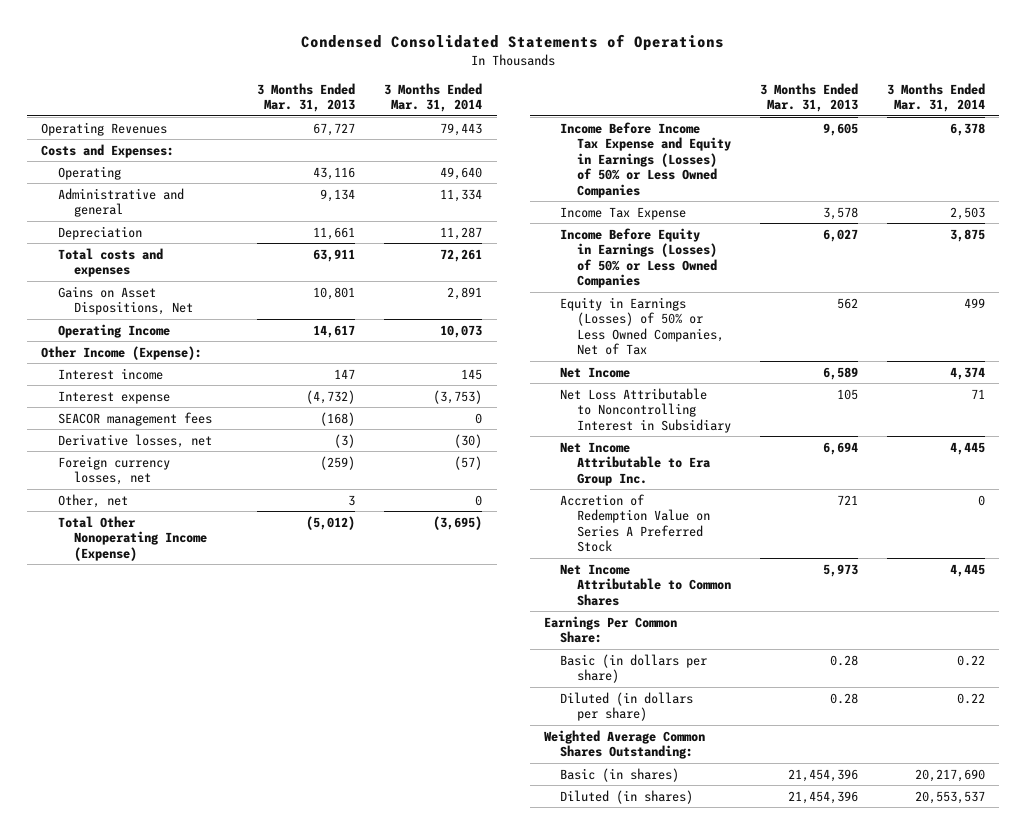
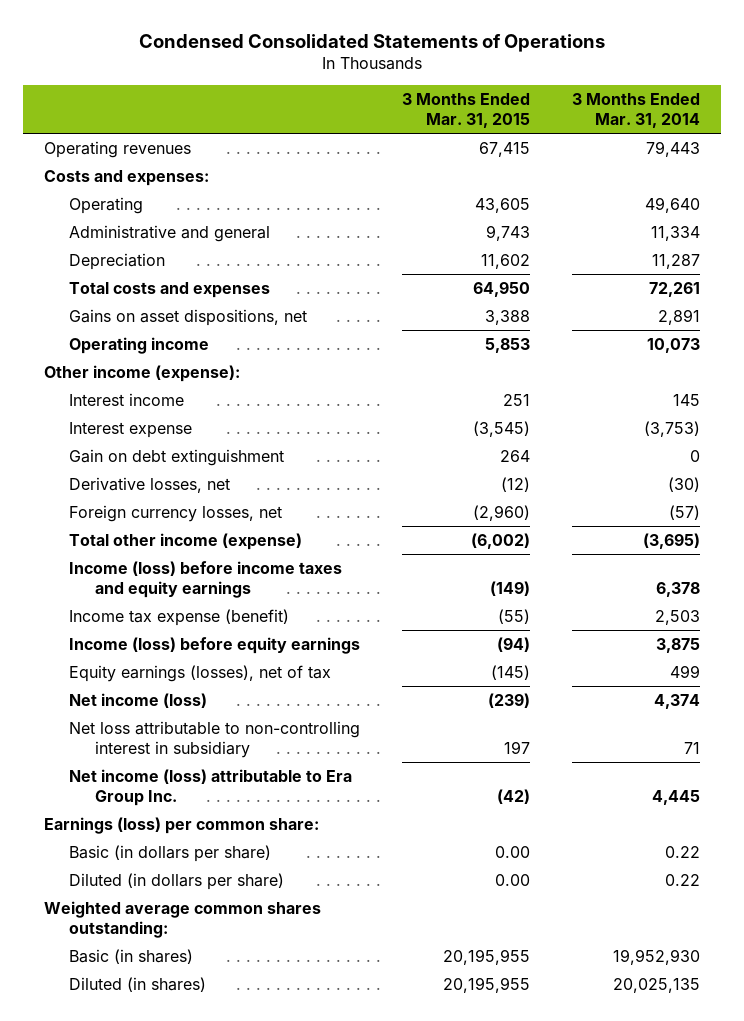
[257,82,356,113] 3 Months Ended Mar. 31, 2013 -> none
none -> [402,93,531,128] 3 Months Ended Mar. 31, 2015
[41,121,168,136] Operating Revenues -> [43,141,191,159] Operating revenues
[41,143,175,158] Costs and Expenses: -> [43,170,209,187] Costs and expenses:
[57,285,194,316] Gains on Asset Dispositions, Net -> [69,309,308,327] Gains on asset dispositions, net
[57,323,170,338] Operating Income -> [69,337,210,355] Operating income
[41,345,203,360] Other Income (Expense): -> [43,365,240,383] Other income (expense):
[57,411,212,426] SEACOR management fees -> none
none -> [69,449,285,467] Gain on debt extinguishment
[57,493,128,508] Other, net -> none
[560,493,710,553] Accretion of Redemption Value on Series A Preferred Stock -> none
[560,563,731,606] Net Income Attributable to Common Shares -> none
[57,515,208,561] Total Other Nonoperating Income (Expense) -> [69,533,303,551] Total other income (expense)
[560,121,731,199] Income Before Income Tax Expense and Equity in Earnings (Losses) of 50% or Less Owned Companies -> [69,561,343,598] Income (loss) before income taxes and equity earnings
[560,206,687,220] Income Tax Expense -> [69,609,290,627] Income tax expense (benefit)
[560,227,717,289] Income Before Equity in Earnings (Losses) of 50% or Less Owned Companies -> [69,637,361,655] Income (loss) before equity earnings
[560,296,724,356] Equity in Earnings (Losses) of 50% or Less Owned Companies, Net of Tax -> [69,665,332,683] Equity earnings (losses), net of tax
[560,366,631,378] Net Income -> [69,693,208,709] Net income (loss)
[560,387,731,433] Net Loss Attributable to Noncontrolling Interest in Subsidiary -> [69,721,361,758] Net loss attributable to non-controlling interest in subsidiary
[560,441,711,486] Net Income Attributable to Era Group Inc. -> [69,769,353,806] Net income (loss) attributable to Era Group Inc.
[543,615,677,644] Earnings Per Common Share: -> [43,817,319,835] Earnings (loss) per common share:
[543,729,705,760] Weighted Average Common Shares Outstanding: -> [43,901,321,938] Weighted average common shares outstanding:
[914,768,985,782] 20,217,690 -> [612,949,700,966] 19,952,930
[914,790,985,804] 20,553,537 -> [612,978,700,994] 20,025,135

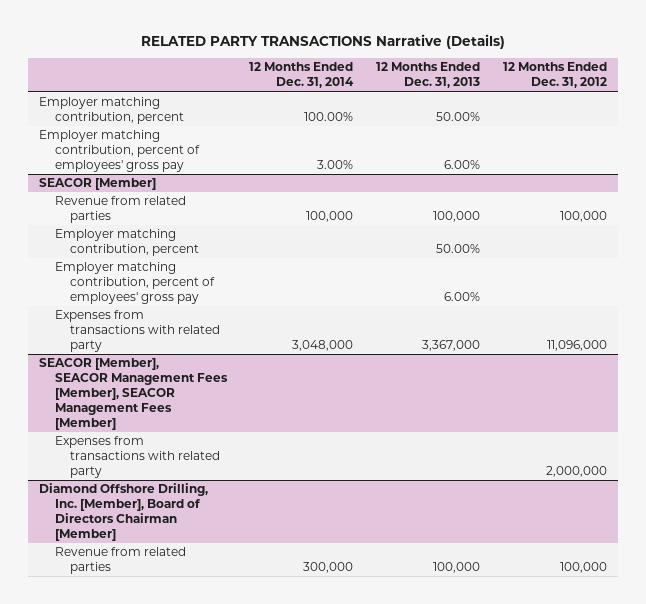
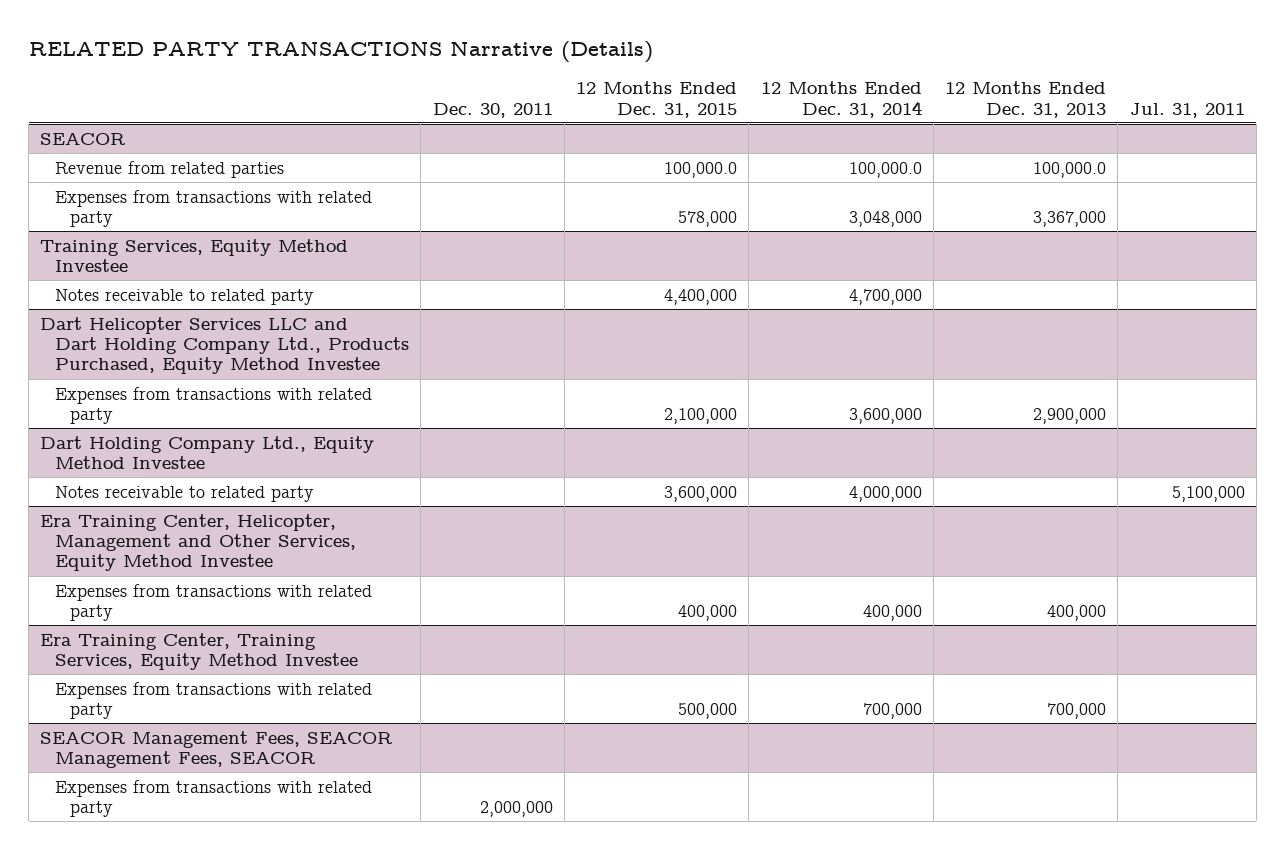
[502,62,607,89] 12 Months Ended Dec. 31, 2012 -> none
none -> [432,102,553,118] Dec. 30, 2011
none -> [576,81,738,118] 12 Months Ended Dec. 31, 2015
none -> [1129,102,1245,118] Jul. 31, 2011
[39,97,184,125] Employer matching contribution, percent -> none
[39,130,200,173] Employer matching contribution, percent of employees' gross pay -> none
[54,229,199,257] Employer matching contribution, percent -> none
[54,262,215,305] Employer matching contribution, percent of employees' gross pay -> none
[39,178,157,191] SEACOR [Member] -> [40,132,127,145] SEACOR
[306,211,354,223] 100,000 -> [848,161,922,178] 100,000.0
[432,211,480,223] 100,000 -> [1033,161,1107,178] 100,000.0
none -> [40,238,349,272] Training Services, Equity Method Investee
none -> [55,288,315,305] Notes receivable to related party
none -> [40,316,410,375] Dart Helicopter Services LLC and Dart Holding Company Ltd., Products Purchased, Equity Method Investee
none -> [55,386,373,424] Expenses from transactions with related party
none -> [40,435,375,469] Dart Holding Company Ltd., Equity Method Investee
none -> [55,485,315,502] Notes receivable to related party
none -> [40,513,357,572] Era Training Center, Helicopter, Management and Other Services, Equity Method Investee
none -> [55,583,373,621] Expenses from transactions with related party
none -> [40,632,359,670] Era Training Center, Training Services, Equity Method Investee
none -> [55,681,373,719] Expenses from transactions with related party
[39,358,228,431] SEACOR [Member], SEACOR Management Fees [Member], SEACOR Management Fees [Member] -> [40,730,394,768] SEACOR Management Fees, SEACOR Management Fees, SEACOR
[39,483,209,542] Diamond Offshore Drilling, Inc. [Member], Board of Directors Chairman [Member] -> none
[54,547,186,575] Revenue from related parties -> none

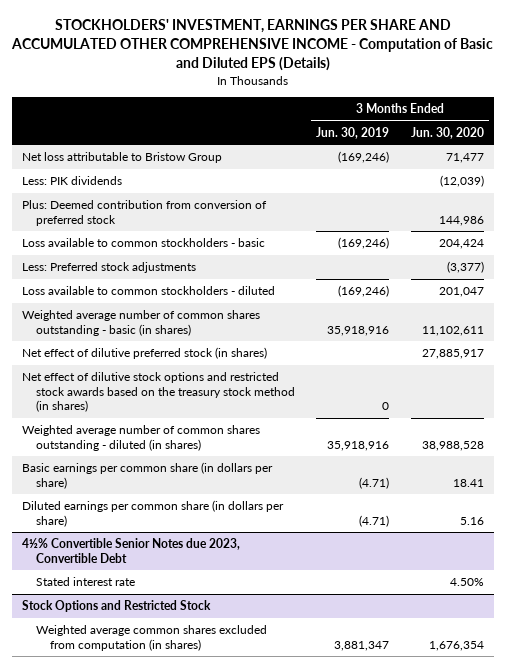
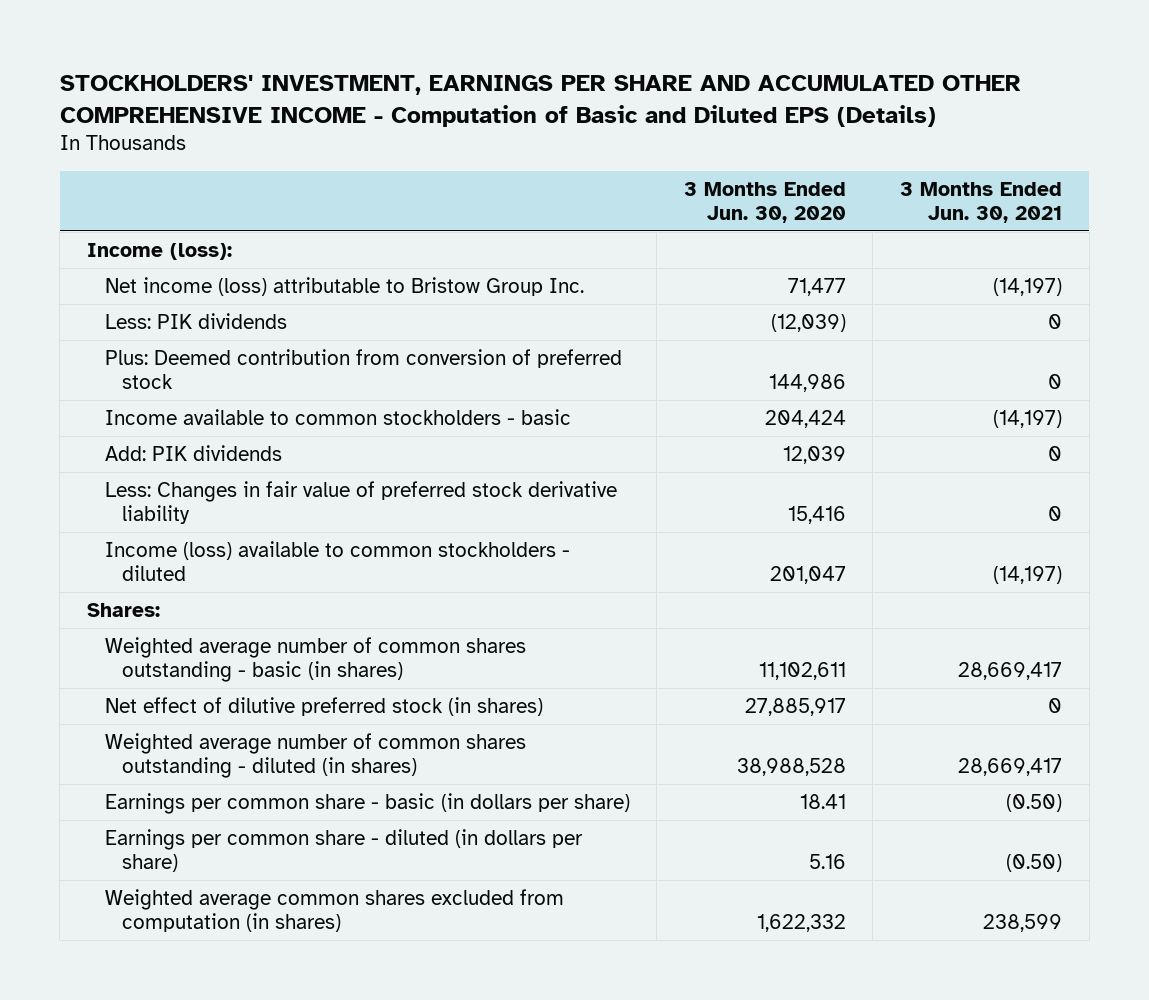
[316,126,390,139] Jun. 30, 2019 -> none
none -> [900,181,1063,223] 3 Months Ended Jun. 30, 2021
none -> [87,243,233,261] Income (loss):
[22,152,223,164] Net loss attributable to Bristow Group -> [104,277,584,297] Net income (loss) attributable to Bristow Group Inc.
[22,262,197,274] Less: Preferred stock adjustments -> none
[22,238,266,248] Loss available to common stockholders - basic -> [104,409,571,426] Income available to common stockholders - basic
none -> [104,445,282,462] Add: PIK dividends
none -> [104,481,617,524] Less: Changes in fair value of preferred stock derivative liability
[22,286,276,296] Loss available to common stockholders - diluted -> [104,541,570,581] Income (loss) available to common stockholders - diluted
none -> [87,603,161,618] Shares:
[22,372,295,413] Net effect of dilutive stock options and restricted stock awards based on the treasury stock method (in shares) -> none
[22,538,241,563] 4½% Convertible Senior Notes due 2023, Convertible Debt -> none
[35,577,135,587] Stated interest rate -> none
[22,600,212,613] Stock Options and Restricted Stock -> none
[22,462,274,489] Basic earnings per common share (in dollars per share) -> [104,793,630,815] Earnings per common share - basic (in dollars per share)
[22,500,285,527] Diluted earnings per common share (in dollars per share) -> [104,829,583,872] Earnings per common share - diluted (in dollars per share)
[428,640,484,651] 1,676,354 -> [756,913,846,932] 1,622,332

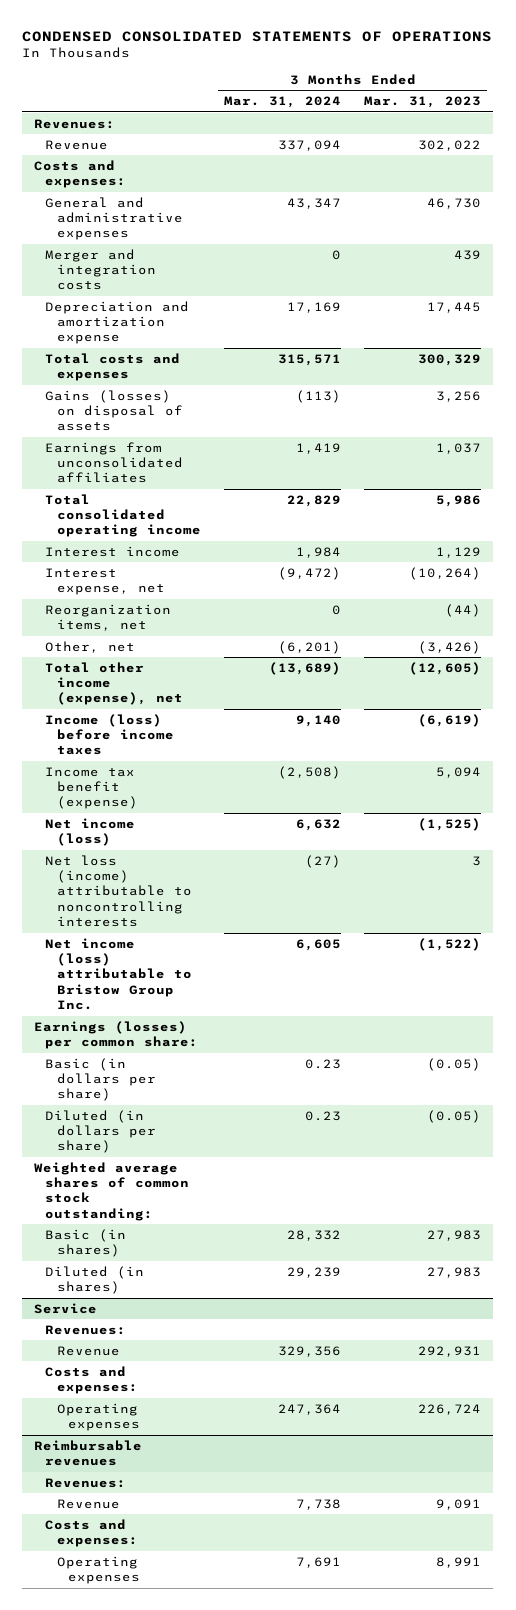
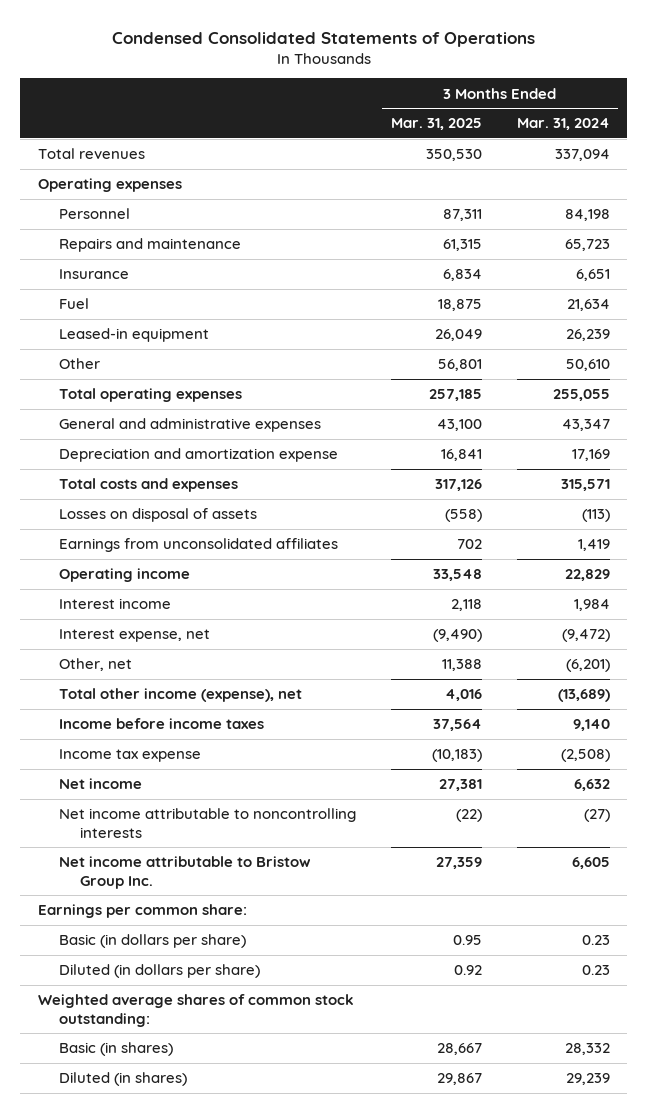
[22,30,493,42] CONDENSED CONSOLIDATED STATEMENTS OF OPERATIONS -> [111,31,535,47] Condensed Consolidated Statements of Operations
[364,96,482,109] Mar. 31, 2023 -> none
none -> [390,118,482,131] Mar. 31, 2025
[34,118,116,129] Revenues: -> none
[34,159,127,189] Costs and expenses: -> none
[45,139,109,150] Revenue -> [37,148,145,160] Total revenues
none -> [37,178,182,193] Operating expenses
none -> [58,208,130,220] Personnel
none -> [58,238,241,253] Repairs and maintenance
none -> [58,269,129,280] Insurance
none -> [58,298,89,310] Fuel
none -> [58,328,209,343] Leased-in equipment
none -> [58,358,100,370] Other
none -> [58,388,242,403] Total operating expenses
[45,248,156,291] Merger and integration costs -> none
[45,389,183,432] Gains (losses) on disposal of assets -> [58,508,257,523] Losses on disposal of assets
[45,493,201,538] Total consolidated operating income -> [58,568,190,583] Operating income
[45,603,172,632] Reorganization items, net -> none
[45,713,174,756] Income (loss) before income taxes -> [58,718,264,730] Income before income taxes
[45,766,138,810] Income tax benefit (expense) -> [58,749,201,763] Income tax expense
[45,817,136,847] Net income (loss) -> [58,778,142,790] Net income
[45,854,192,928] Net loss (income) attributable to noncontrolling interests -> [58,808,356,838] Net income attributable to noncontrolling interests
[45,937,192,1011] Net income (loss) attributable to Bristow Group Inc. -> [58,856,311,889] Net income attributable to Bristow Group Inc.
[34,1020,199,1050] Earnings (losses) per common share: -> [37,904,247,919] Earnings per common share:
[34,1302,98,1314] Service -> none
[45,1324,127,1335] Revenues: -> none
[56,1345,120,1356] Revenue -> none
[45,1365,138,1395] Costs and expenses: -> none
[56,1402,140,1432] Operating expenses -> none
[34,1439,143,1467] Reimbursable revenues -> none
[45,1477,127,1488] Revenues: -> none
[56,1498,120,1509] Revenue -> none
[45,1518,138,1548] Costs and expenses: -> none
[56,1555,140,1585] Operating expenses -> none

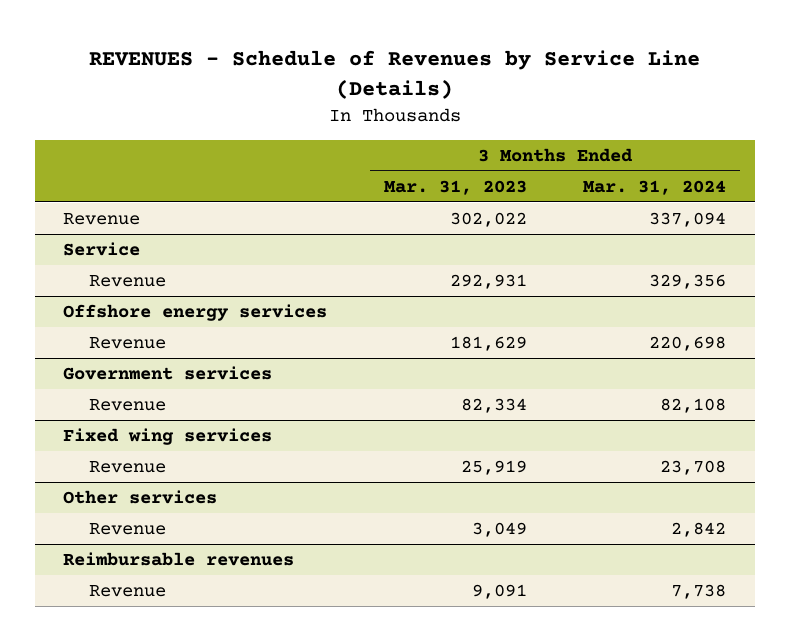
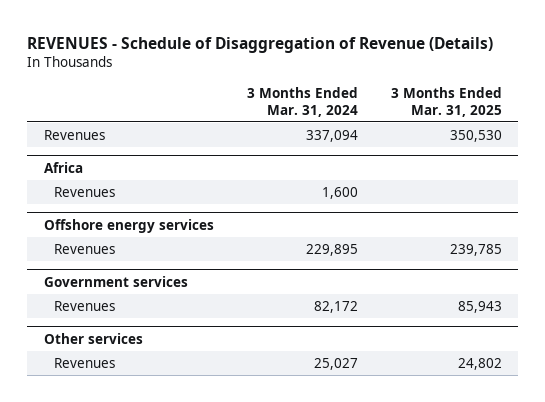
[88,49,700,99] REVENUES - Schedule of Revenues by Service Line (Details) -> [27,36,494,53] REVENUES - Schedule of Disaggregation of Revenue (Details)
[383,179,527,195] Mar. 31, 2023 -> none
none -> [390,86,502,117] 3 Months Ended Mar. 31, 2025
[63,242,141,257] Service -> none
[89,275,167,288] Revenue -> none
[63,213,141,226] Revenue -> [43,129,105,140] Revenues
none -> [43,161,83,173] Africa
none -> [54,186,116,197] Revenues
[89,337,167,350] Revenue -> none
none -> [54,243,116,254] Revenues
[89,399,167,412] Revenue -> none
[63,428,273,446] Fixed wing services -> none
[89,461,167,474] Revenue -> none
none -> [54,300,116,311] Revenues
[89,523,167,536] Revenue -> none
[63,552,295,567] Reimbursable revenues -> none
[89,585,167,598] Revenue -> none
none -> [54,357,116,368] Revenues

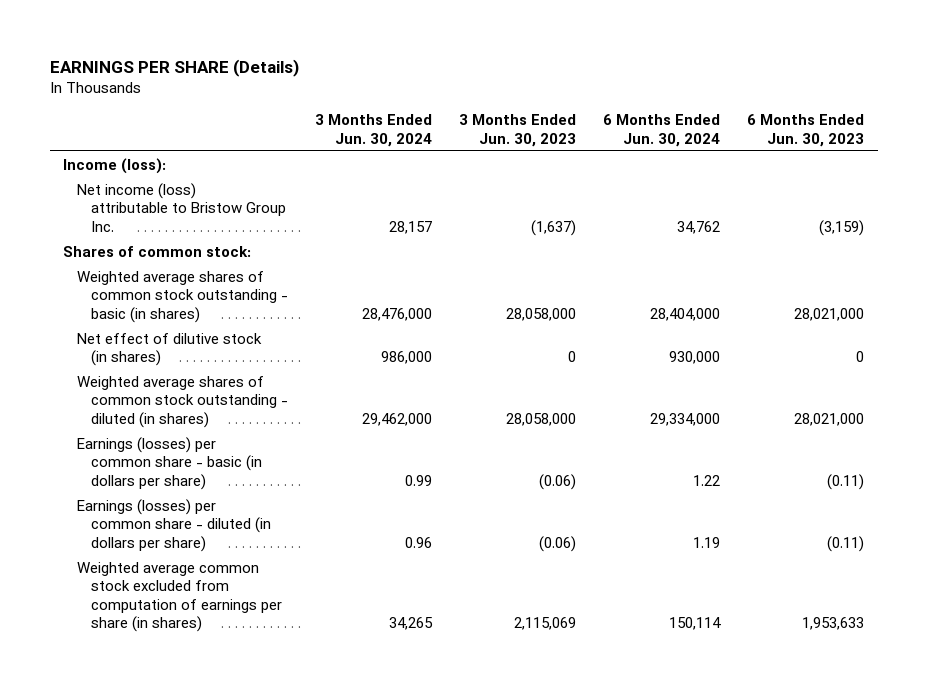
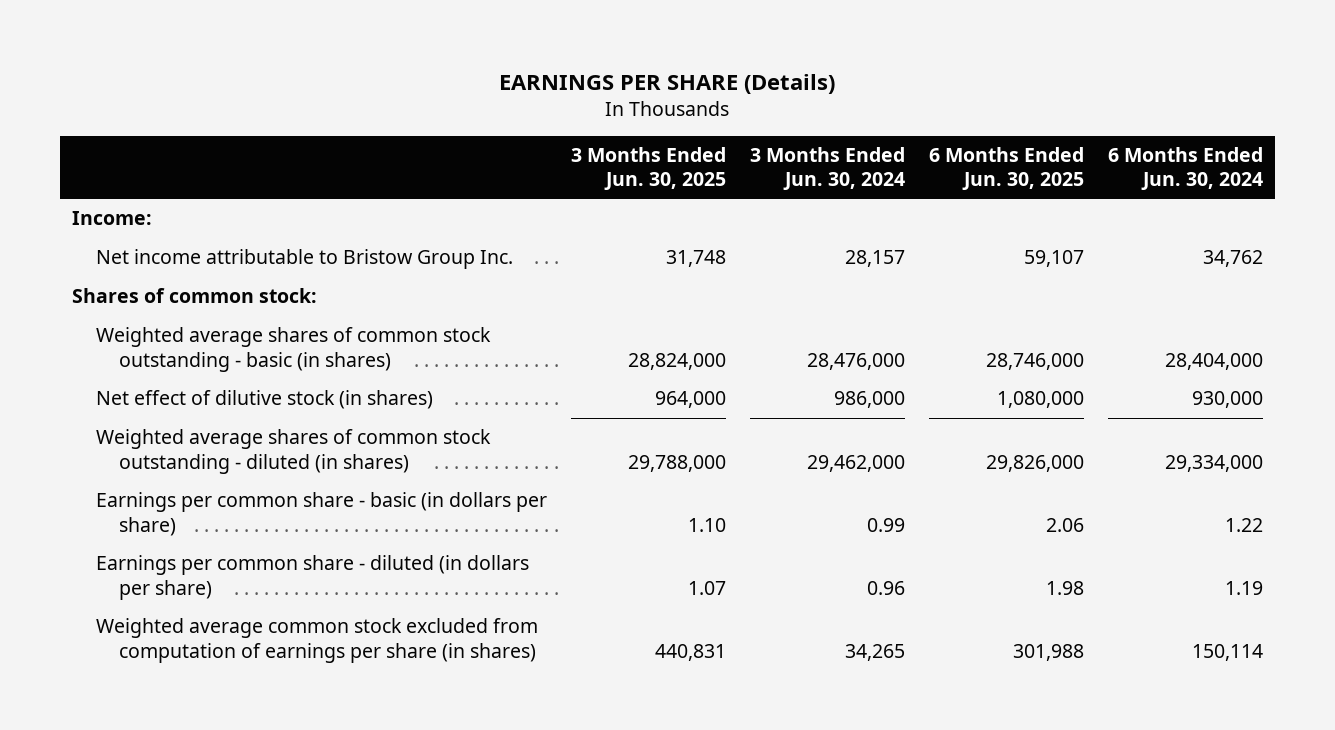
[458,114,576,147] 3 Months Ended Jun. 30, 2023 -> none
[747,114,865,147] 6 Months Ended Jun. 30, 2023 -> none
none -> [570,146,726,191] 3 Months Ended Jun. 30, 2025
none -> [928,146,1084,191] 6 Months Ended Jun. 30, 2025
[63,157,167,174] Income (loss): -> [72,211,153,226] Income:
[77,182,286,232] Net income (loss) attributable to Bristow Group Inc. -> [95,249,513,270] Net income attributable to Bristow Group Inc.
[77,436,262,490] Earnings (losses) per common share - basic (in dollars per share) -> [95,492,547,536] Earnings per common share - basic (in dollars per share)
[77,498,271,552] Earnings (losses) per common share - diluted (in dollars per share) -> [95,555,529,600] Earnings per common share - diluted (in dollars per share)

